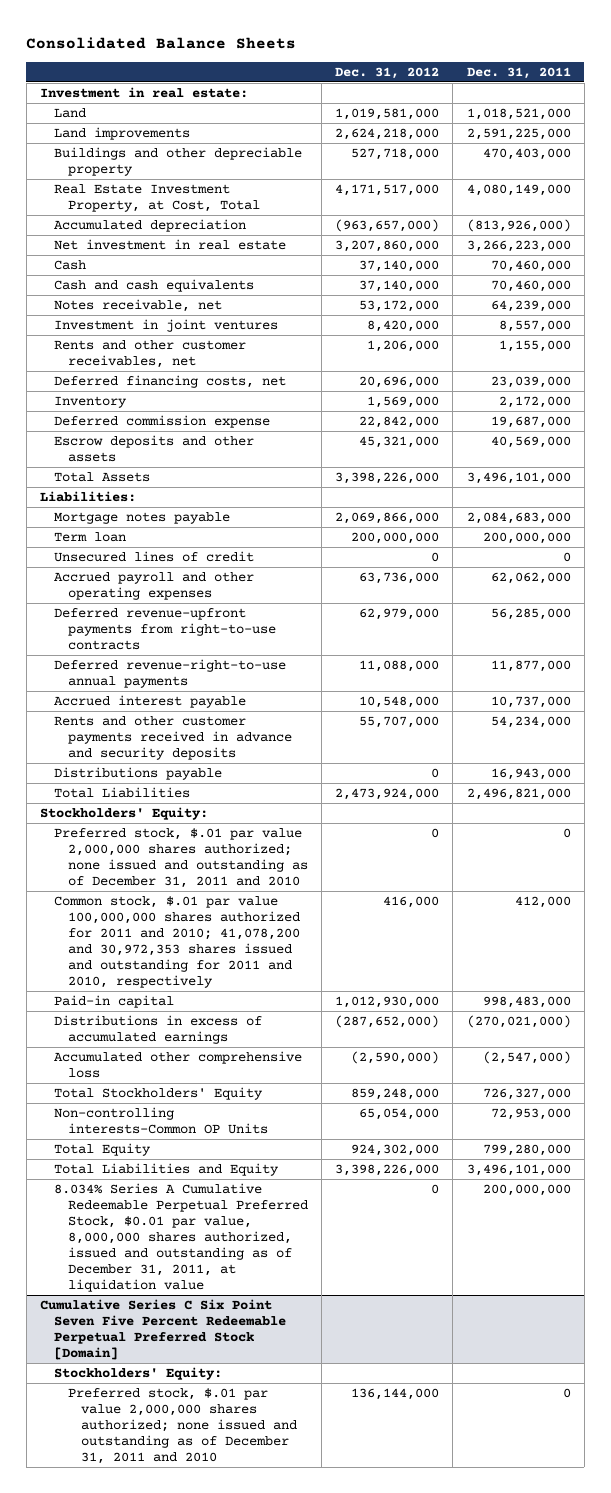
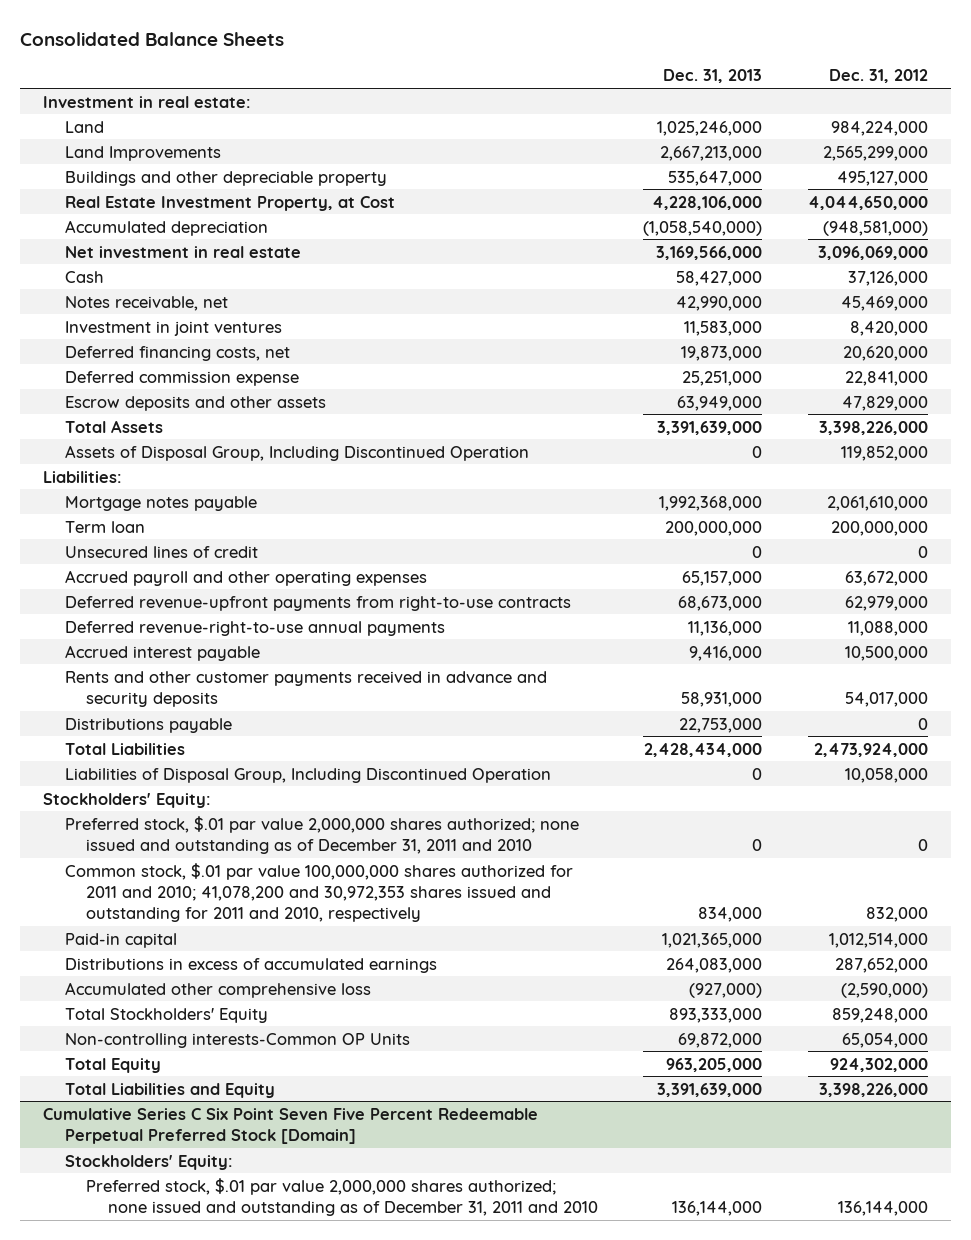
[466,66,571,79] Dec. 31, 2011 -> none
none -> [663,69,763,84] Dec. 31, 2013
[53,278,254,292] Cash and cash equivalents -> none
[335,107,440,120] 1,019,581,000 -> [831,120,929,136] 984,224,000
[53,126,190,140] Land improvements -> [64,145,221,161] Land Improvements
[335,127,440,140] 2,624,218,000 -> [823,145,929,161] 2,565,299,000
[351,147,440,160] 527,718,000 -> [837,170,929,186] 495,127,000
[53,183,260,212] Real Estate Investment Property, at Cost, Total -> [64,195,395,211] Real Estate Investment Property, at Cost
[335,183,440,196] 4,171,517,000 -> [808,195,929,210] 4,044,650,000
[335,218,440,232] (963,657,000) -> [823,220,929,236] (948,581,000)
[335,239,440,252] 3,207,860,000 -> [818,245,929,260] 3,096,069,000
[359,259,440,272] 37,140,000 -> [848,270,929,286] 37,126,000
[359,299,440,312] 53,172,000 -> [841,295,929,311] 45,469,000
[53,339,246,368] Rents and other customer receivables, net -> none
[53,395,127,408] Inventory -> none
[359,375,440,388] 20,696,000 -> [843,345,929,361] 20,620,000
[359,415,440,428] 22,842,000 -> [845,370,929,386] 22,841,000
[359,435,440,448] 45,321,000 -> [842,395,929,411] 47,829,000
none -> [64,444,529,461] Assets of Disposal Group, Including Discontinued Operation
[335,511,440,524] 2,069,866,000 -> [827,495,929,511] 2,061,610,000
[359,571,440,584] 63,736,000 -> [845,570,929,586] 63,672,000
[359,695,440,708] 10,548,000 -> [845,645,929,661] 10,500,000
[359,715,440,728] 55,707,000 -> [845,691,929,707] 54,017,000
none -> [64,767,551,783] Liabilities of Disposal Group, Including Discontinued Operation
[383,895,440,908] 416,000 -> [866,907,929,923] 832,000
[335,995,440,1008] 1,012,930,000 -> [829,932,929,948] 1,012,514,000
[335,1014,440,1028] (287,652,000) -> [835,957,929,973] 287,652,000
[53,1182,308,1293] 8.034% Series A Cumulative Redeemable Perpetual Preferred Stock, $0.01 par value, 8,000,000 shares authorized, issued and outstanding as of December 31, 2011, at liquidation value -> none

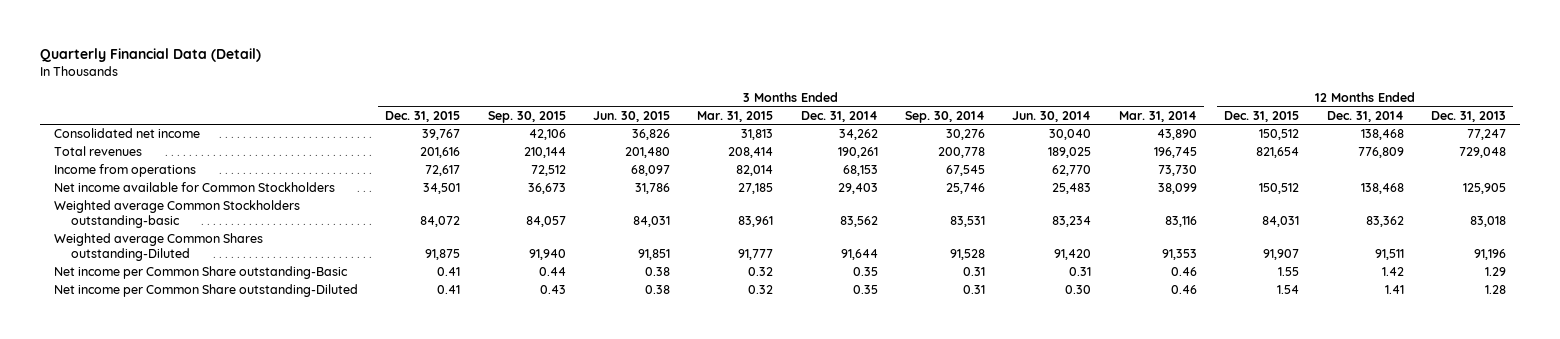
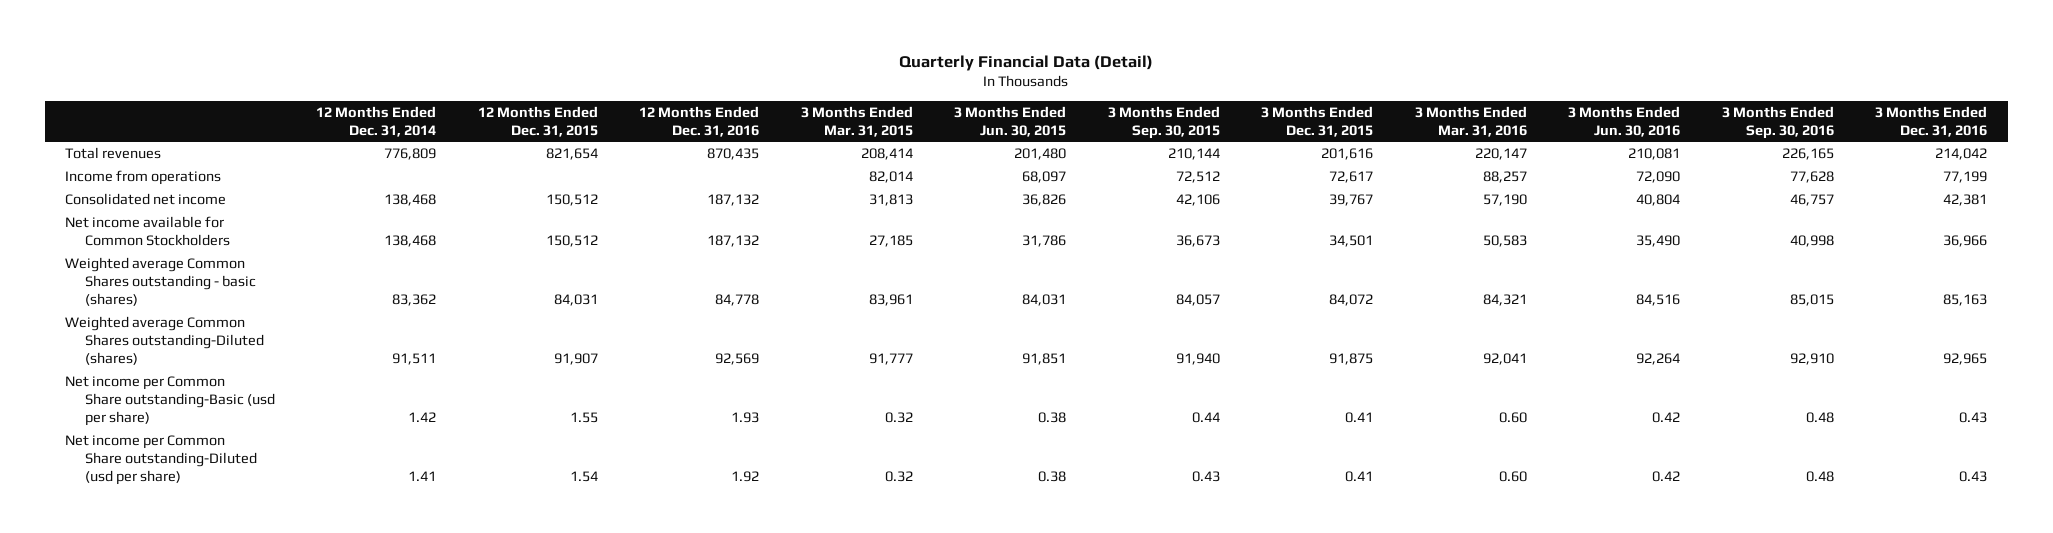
[800,110,878,122] Dec. 31, 2014 -> none
[905,110,986,123] Sep. 30, 2014 -> none
[1012,110,1092,122] Jun. 30, 2014 -> none
[1118,110,1197,122] Mar. 31, 2014 -> none
[1430,110,1506,122] Dec. 31, 2013 -> none
none -> [639,105,760,137] 12 Months Ended Dec. 31, 2016
none -> [1414,105,1527,137] 3 Months Ended Mar. 31, 2016
none -> [1568,105,1681,137] 3 Months Ended Jun. 30, 2016
none -> [1721,105,1834,139] 3 Months Ended Sep. 30, 2016
none -> [1875,105,1988,137] 3 Months Ended Dec. 31, 2016
[53,128,200,139] Consolidated net income -> [65,193,227,206] Consolidated net income
[53,200,300,229] Weighted average Common Stockholders outstanding-basic -> [65,257,256,307] Weighted average Common Shares outstanding - basic (shares)
[53,233,263,262] Weighted average Common Shares outstanding-Diluted -> [65,316,264,366] Weighted average Common Shares outstanding-Diluted (shares)
[53,266,348,280] Net income per Common Share outstanding-Basic -> [65,376,275,427] Net income per Common Share outstanding-Basic (usd per share)
[53,284,358,298] Net income per Common Share outstanding-Diluted -> [65,435,257,486] Net income per Common Share outstanding-Diluted (usd per share)

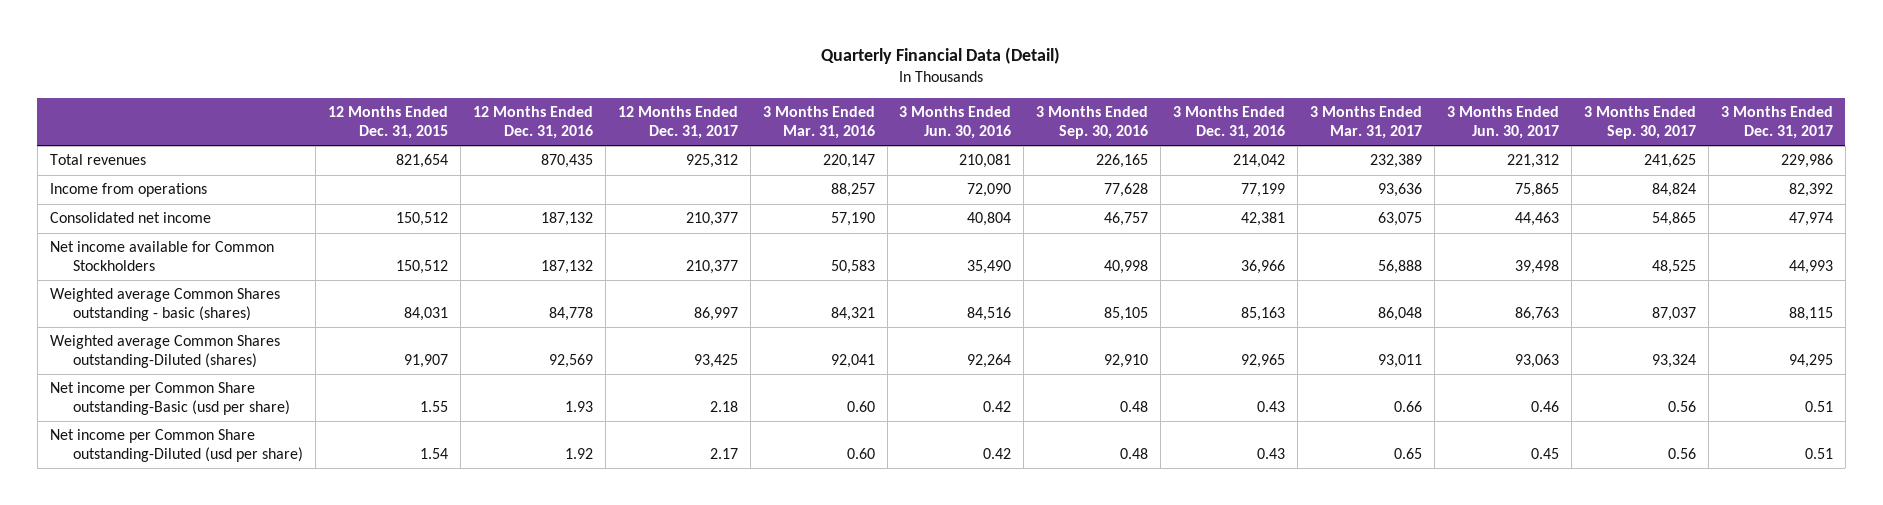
[316,105,437,137] 12 Months Ended Dec. 31, 2014 -> none
[800,105,913,137] 3 Months Ended Mar. 31, 2015 -> none
[954,105,1067,137] 3 Months Ended Jun. 30, 2015 -> none
[1107,105,1220,139] 3 Months Ended Sep. 30, 2015 -> none
[1261,105,1374,137] 3 Months Ended Dec. 31, 2015 -> none
none -> [617,106,738,139] 12 Months Ended Dec. 31, 2017
none -> [1310,106,1423,139] 3 Months Ended Mar. 31, 2017
none -> [1447,106,1560,139] 3 Months Ended Jun. 30, 2017
none -> [1584,106,1697,139] 3 Months Ended Sep. 30, 2017
none -> [1720,106,1833,139] 3 Months Ended Dec. 31, 2017
[1789,294,1834,307] 85,015 -> [1104,307,1149,322] 85,105

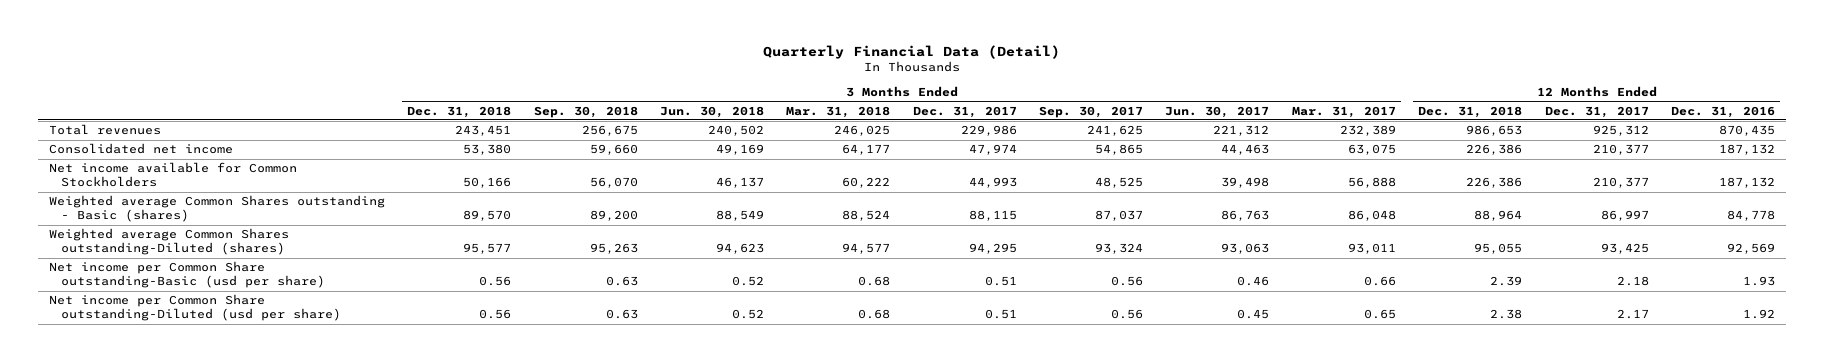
[327,106,448,139] 12 Months Ended Dec. 31, 2015 -> none
[762,106,875,139] 3 Months Ended Mar. 31, 2016 -> none
[899,106,1012,139] 3 Months Ended Jun. 30, 2016 -> none
[1036,106,1149,139] 3 Months Ended Sep. 30, 2016 -> none
[1173,106,1286,139] 3 Months Ended Dec. 31, 2016 -> none
none -> [407,105,512,118] Dec. 31, 2018
none -> [533,105,638,118] Sep. 30, 2018
none -> [660,105,765,118] Jun. 30, 2018
none -> [786,105,891,118] Mar. 31, 2018
none -> [1418,105,1523,118] Dec. 31, 2018
[49,183,207,198] Income from operations -> none
[49,288,280,322] Weighted average Common Shares outstanding - basic (shares) -> [49,195,386,223] Weighted average Common Shares outstanding - Basic (shares)

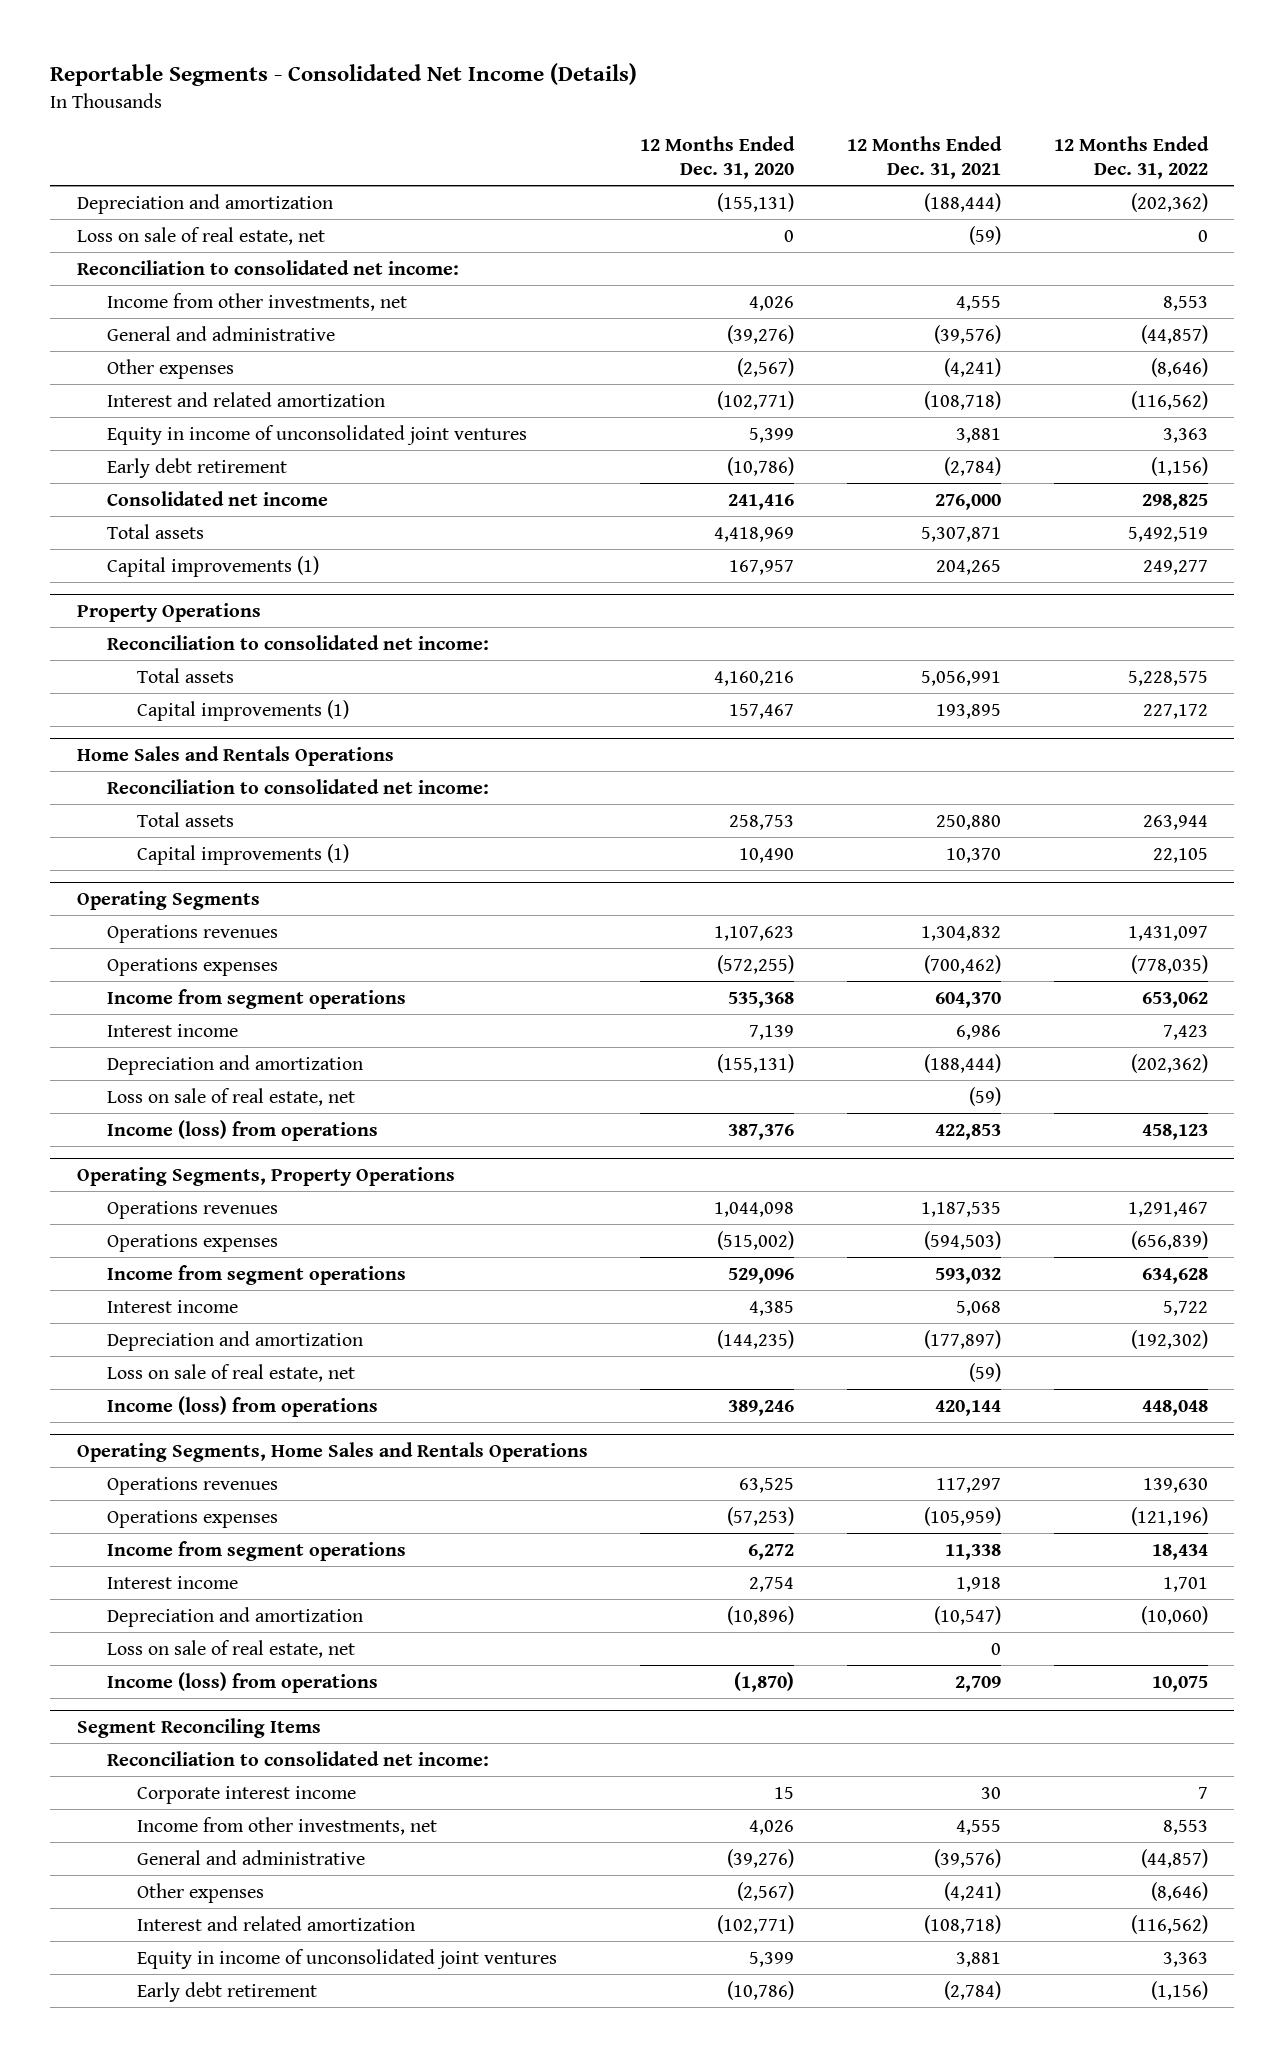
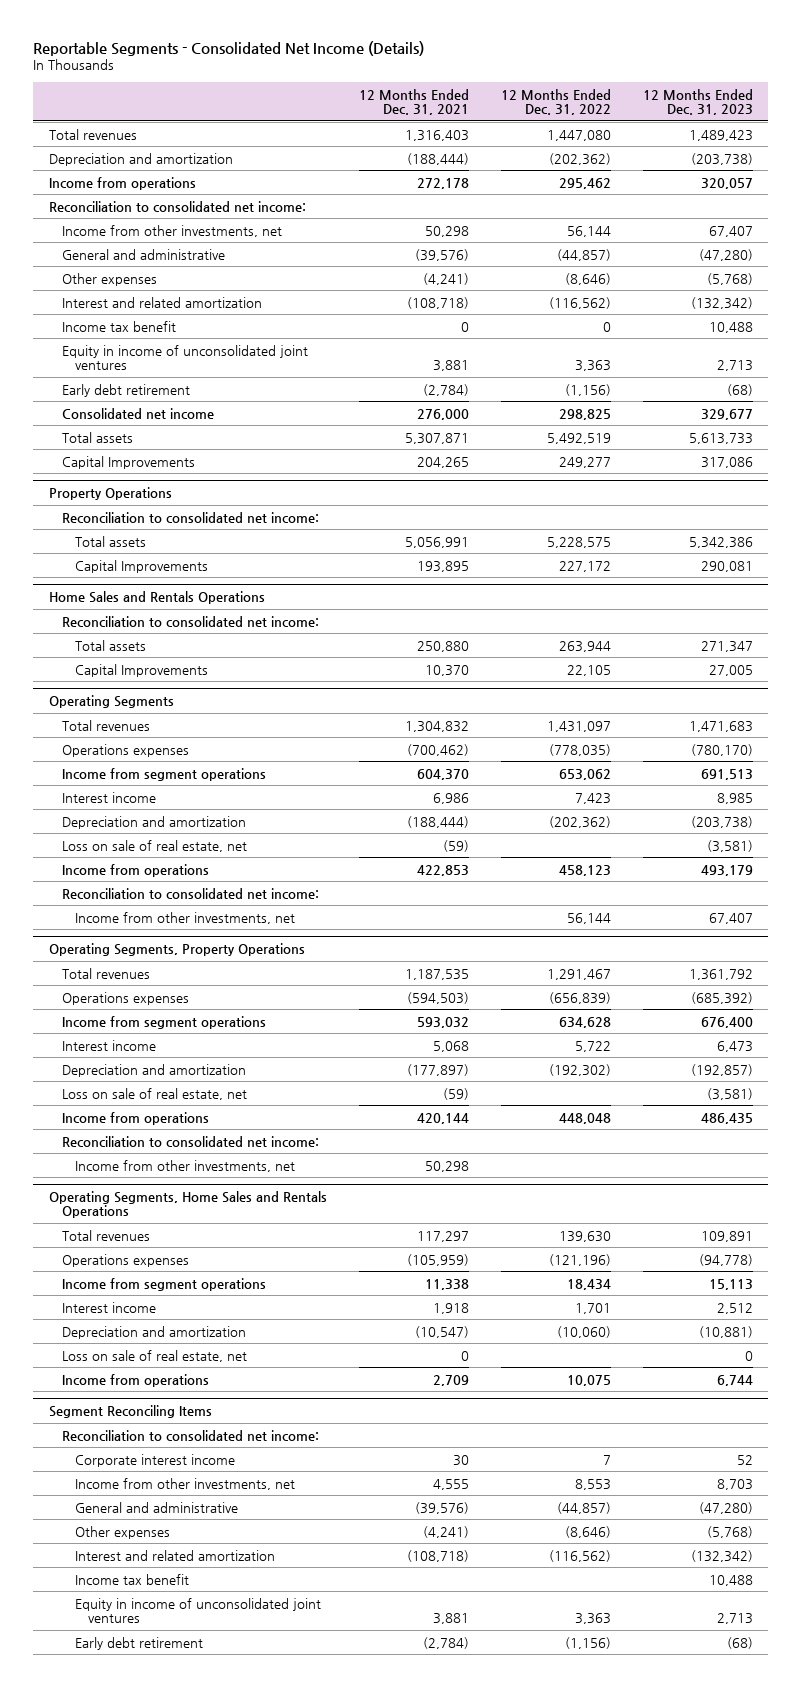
[640,135,796,179] 12 Months Ended Dec. 31, 2020 -> none
none -> [642,88,753,116] 12 Months Ended Dec. 31, 2023
none -> [49,128,138,140] Total revenues
[76,226,325,245] Loss on sale of real estate, net -> none
none -> [49,176,197,190] Income from operations
[956,295,1002,311] 4,555 -> [424,225,469,237] 50,298
[1163,295,1209,311] 8,553 -> [566,225,611,237] 56,144
none -> [62,320,177,332] Income tax benefit
[106,555,319,577] Capital improvements (1) -> [62,455,196,469] Capital Improvements
[137,699,350,721] Capital improvements (1) -> [75,559,209,573] Capital Improvements
[137,843,350,865] Capital improvements (1) -> [75,663,209,677] Capital Improvements
[106,924,278,943] Operations revenues -> [62,719,151,731] Total revenues
[106,1119,378,1141] Income (loss) from operations -> [62,863,210,877] Income from operations
none -> [62,887,320,899] Reconciliation to consolidated net income:
none -> [75,911,296,924] Income from other investments, net
[106,1200,278,1219] Operations revenues -> [62,967,151,979] Total revenues
[106,1395,378,1417] Income (loss) from operations -> [62,1111,210,1125] Income from operations
none -> [62,1135,320,1147] Reconciliation to consolidated net income:
none -> [75,1159,296,1172] Income from other investments, net
[106,1476,278,1495] Operations revenues -> [62,1229,151,1241] Total revenues
[106,1671,378,1693] Income (loss) from operations -> [62,1373,210,1387] Income from operations
none -> [75,1573,190,1585] Income tax benefit

